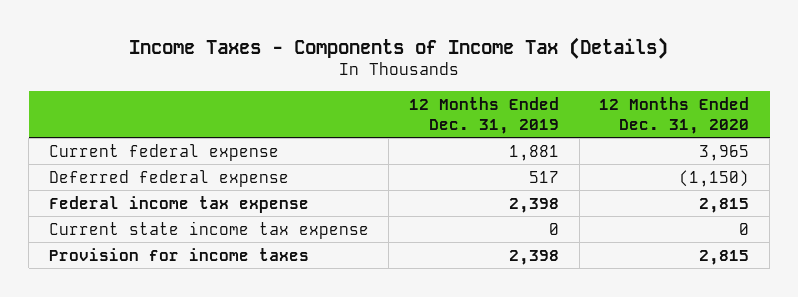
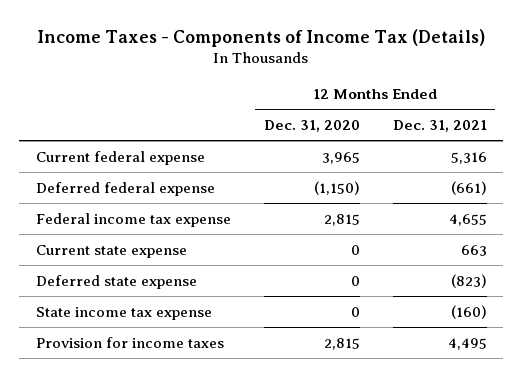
[409,97,560,134] 12 Months Ended Dec. 31, 2019 -> none
none -> [392,119,487,132] Dec. 31, 2021
[48,220,369,239] Current state income tax expense -> [35,244,187,258] Current state expense
none -> [35,274,197,289] Deferred state expense
none -> [35,306,212,320] State income tax expense

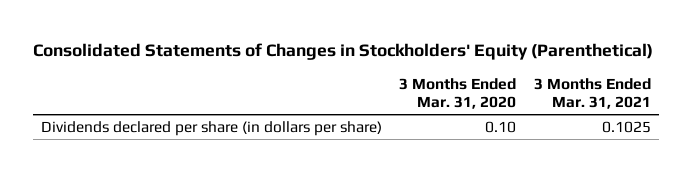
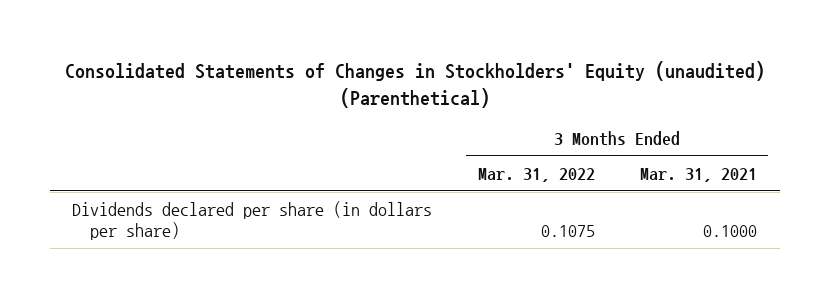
[32,43,653,61] Consolidated Statements of Changes in Stockholders' Equity (Parenthetical) -> [64,60,765,108] Consolidated Statements of Changes in Stockholders' Equity (unaudited) (Parenthetical)
[399,77,517,110] 3 Months Ended Mar. 31, 2020 -> none
none -> [477,167,595,182] Mar. 31, 2022
[601,121,651,134] 0.1025 -> [703,224,758,237] 0.1000

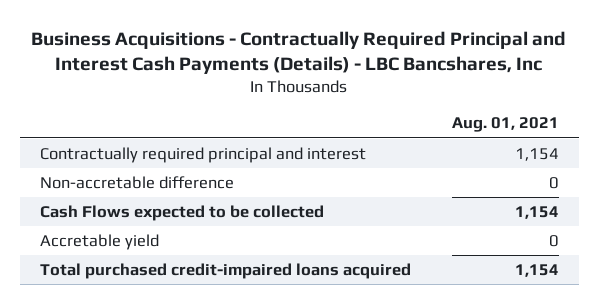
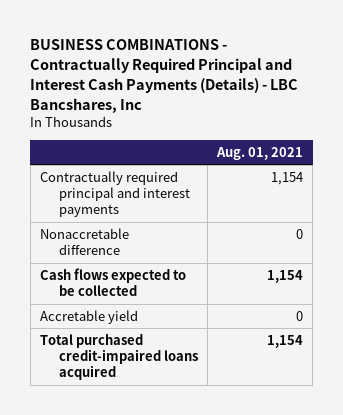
[31,31,567,75] Business Acquisitions - Contractually Required Principal and Interest Cash Payments (Details) - LBC Bancshares, Inc -> [30,39,299,113] BUSINESS COMBINATIONS - Contractually Required Principal and Interest Cash Payments (Details) - LBC Bancshares, Inc
[40,146,367,163] Contractually required principal and interest -> [39,170,191,218] Contractually required principal and interest payments
[40,175,235,189] Non-accretable difference -> [39,227,129,256] Nonaccretable difference
[40,204,325,221] Cash Flows expected to be collected -> [39,267,186,297] Cash flows expected to be collected

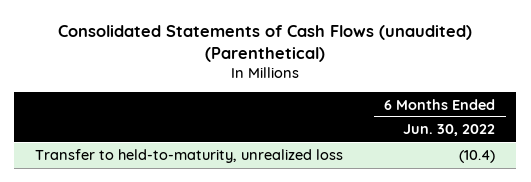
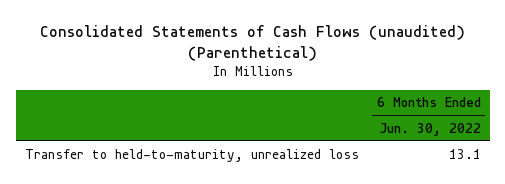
[459,150,496,164] (10.4) -> [448,149,481,160] 13.1

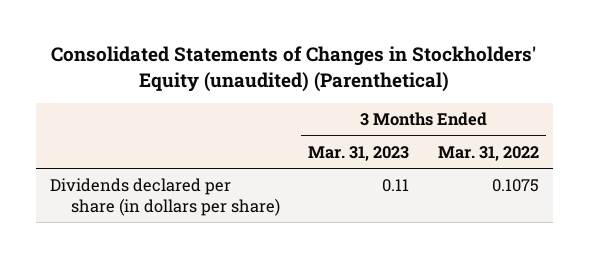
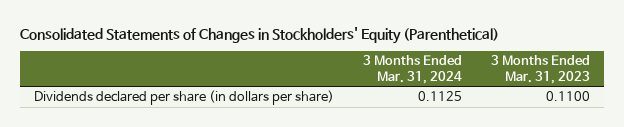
[51,46,537,92] Consolidated Statements of Changes in Stockholders' Equity (unaudited) (Parenthetical) -> [19,26,499,44] Consolidated Statements of Changes in Stockholders' Equity (Parenthetical)
[437,145,539,161] Mar. 31, 2022 -> none
none -> [363,55,463,84] 3 Months Ended Mar. 31, 2024
[382,179,410,193] 0.11 -> [545,91,590,102] 0.1100

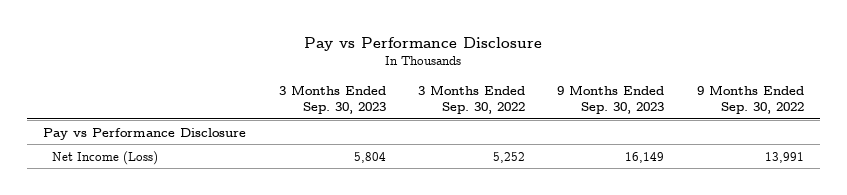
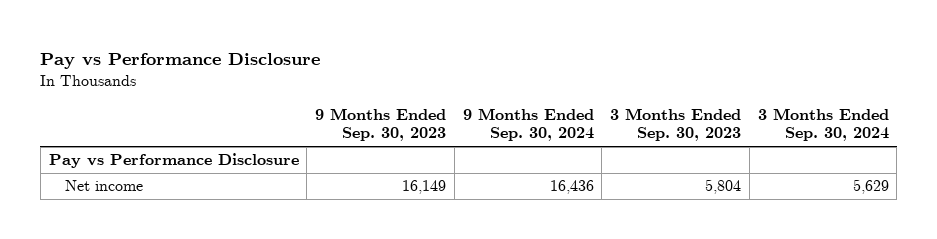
[417,85,525,115] 3 Months Ended Sep. 30, 2022 -> none
[696,85,804,115] 9 Months Ended Sep. 30, 2022 -> none
none -> [462,107,594,142] 9 Months Ended Sep. 30, 2024
none -> [757,107,889,142] 3 Months Ended Sep. 30, 2024
[52,150,159,165] Net Income (Loss) -> [65,180,144,192] Net income

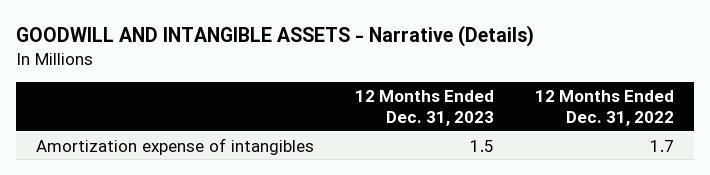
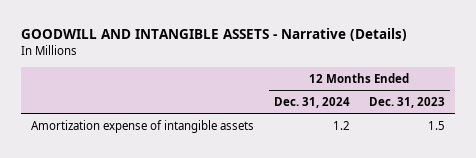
[534,89,674,127] 12 Months Ended Dec. 31, 2022 -> none
none -> [273,96,350,108] Dec. 31, 2024
[36,137,315,155] Amortization expense of intangibles -> [31,119,255,133] Amortization expense of intangible assets

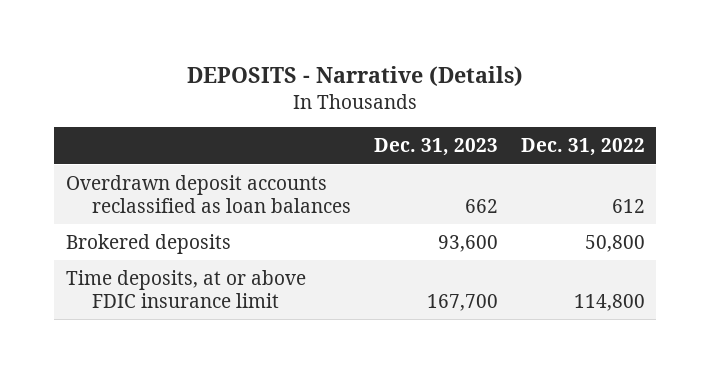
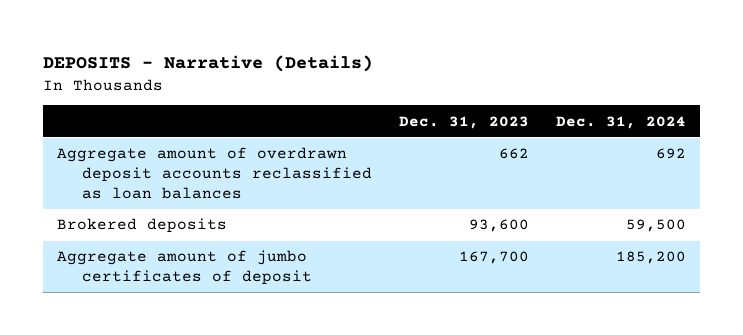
[520,138,645,157] Dec. 31, 2022 -> none
none -> [556,115,687,129] Dec. 31, 2024
[65,174,351,213] Overdrawn deposit accounts reclassified as loan balances -> [56,147,373,200] Aggregate amount of overdrawn deposit accounts reclassified as loan balances
[65,269,306,308] Time deposits, at or above FDIC insurance limit -> [56,250,313,286] Aggregate amount of jumbo certificates of deposit

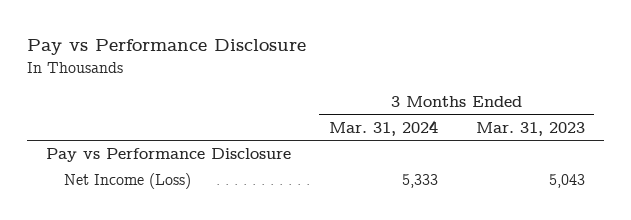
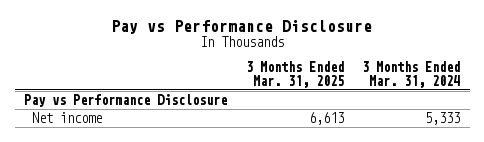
[475,121,585,136] Mar. 31, 2023 -> none
none -> [245,61,344,89] 3 Months Ended Mar. 31, 2025
[64,173,192,190] Net Income (Loss) -> [31,111,102,123] Net income

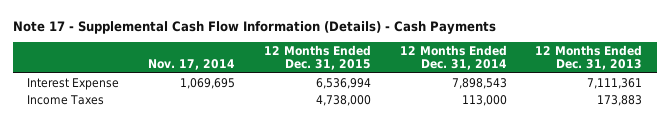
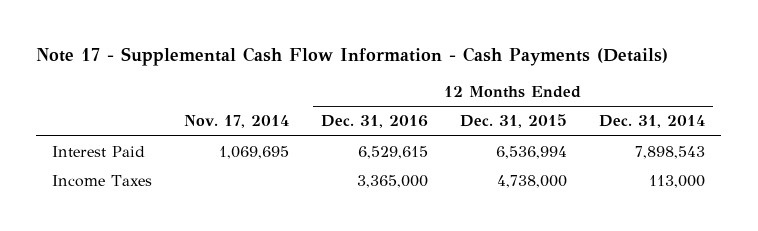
[12,20,496,34] Note 17 - Supplemental Cash Flow Information (Details) - Cash Payments -> [36,46,669,66] Note 17 - Supplemental Cash Flow Information - Cash Payments (Details)
[535,44,643,71] 12 Months Ended Dec. 31, 2013 -> none
none -> [321,115,429,129] Dec. 31, 2016
[27,77,120,90] Interest Expense -> [52,146,146,158] Interest Paid

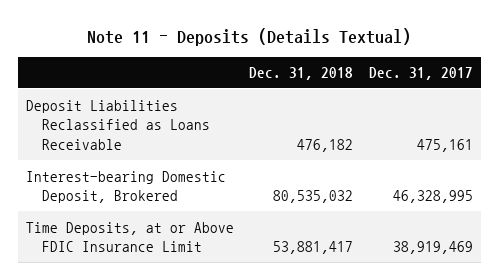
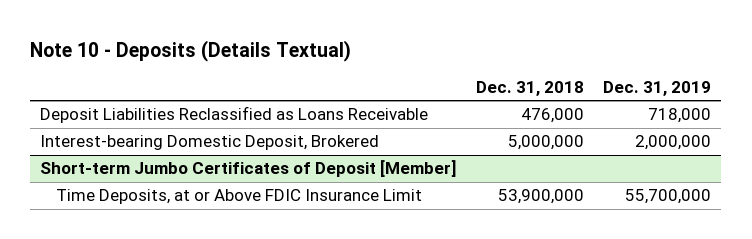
[87,27,412,46] Note 11 - Deposits (Details Textual) -> [30,39,352,62] Note 10 - Deposits (Details Textual)
[369,67,474,81] Dec. 31, 2017 -> none
none -> [603,80,712,96] Dec. 31, 2019
[297,139,354,153] 476,182 -> [520,108,584,124] 476,000
[273,190,354,204] 80,535,032 -> [507,135,584,151] 5,000,000
none -> [40,160,457,178] Short-term Jumbo Certificates of Deposit [Member]
[273,241,354,255] 53,881,417 -> [497,189,584,205] 53,900,000

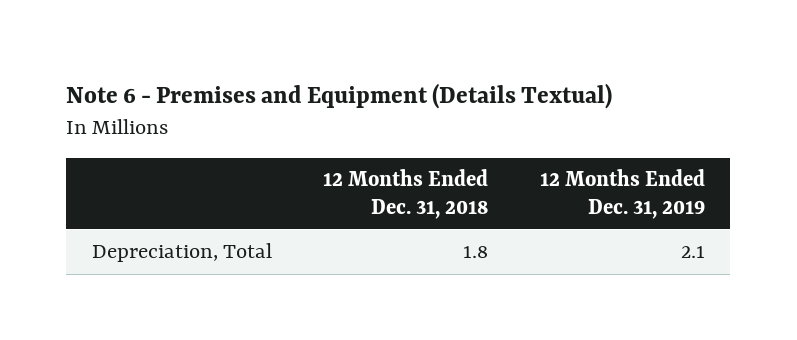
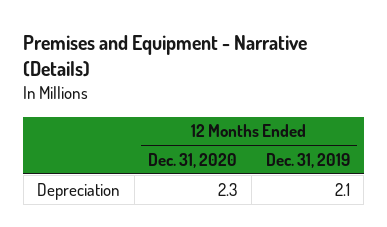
[66,82,613,109] Note 6 - Premises and Equipment (Details Textual) -> [23,34,308,78] Premises and Equipment - Narrative (Details)
[323,169,489,219] 12 Months Ended Dec. 31, 2018 -> none
none -> [148,152,238,168] Dec. 31, 2020
[92,243,273,263] Depreciation, Total -> [37,182,121,200] Depreciation

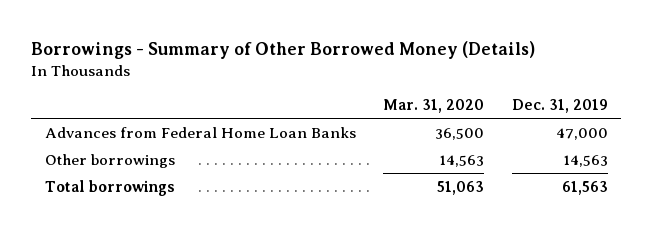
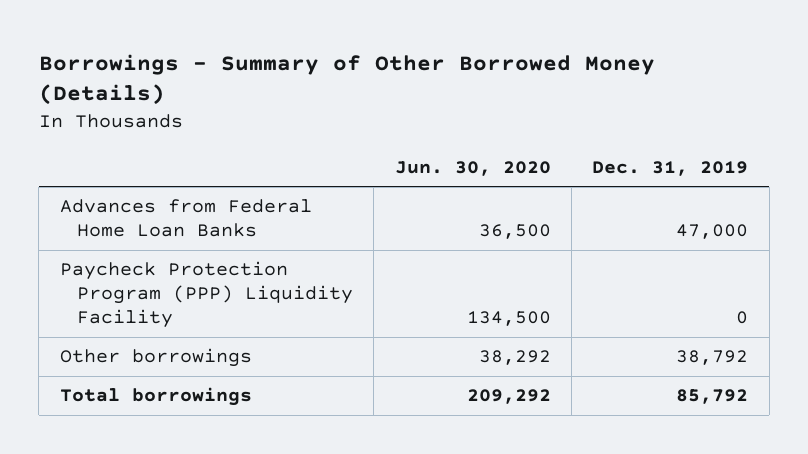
[383,98,485,113] Mar. 31, 2020 -> none
none -> [394,160,551,176] Jun. 30, 2020
none -> [59,261,353,329] Paycheck Protection Program (PPP) Liquidity Facility
[562,154,608,167] 14,563 -> [676,350,749,366] 38,792
[561,180,608,195] 61,563 -> [676,389,749,405] 85,792

